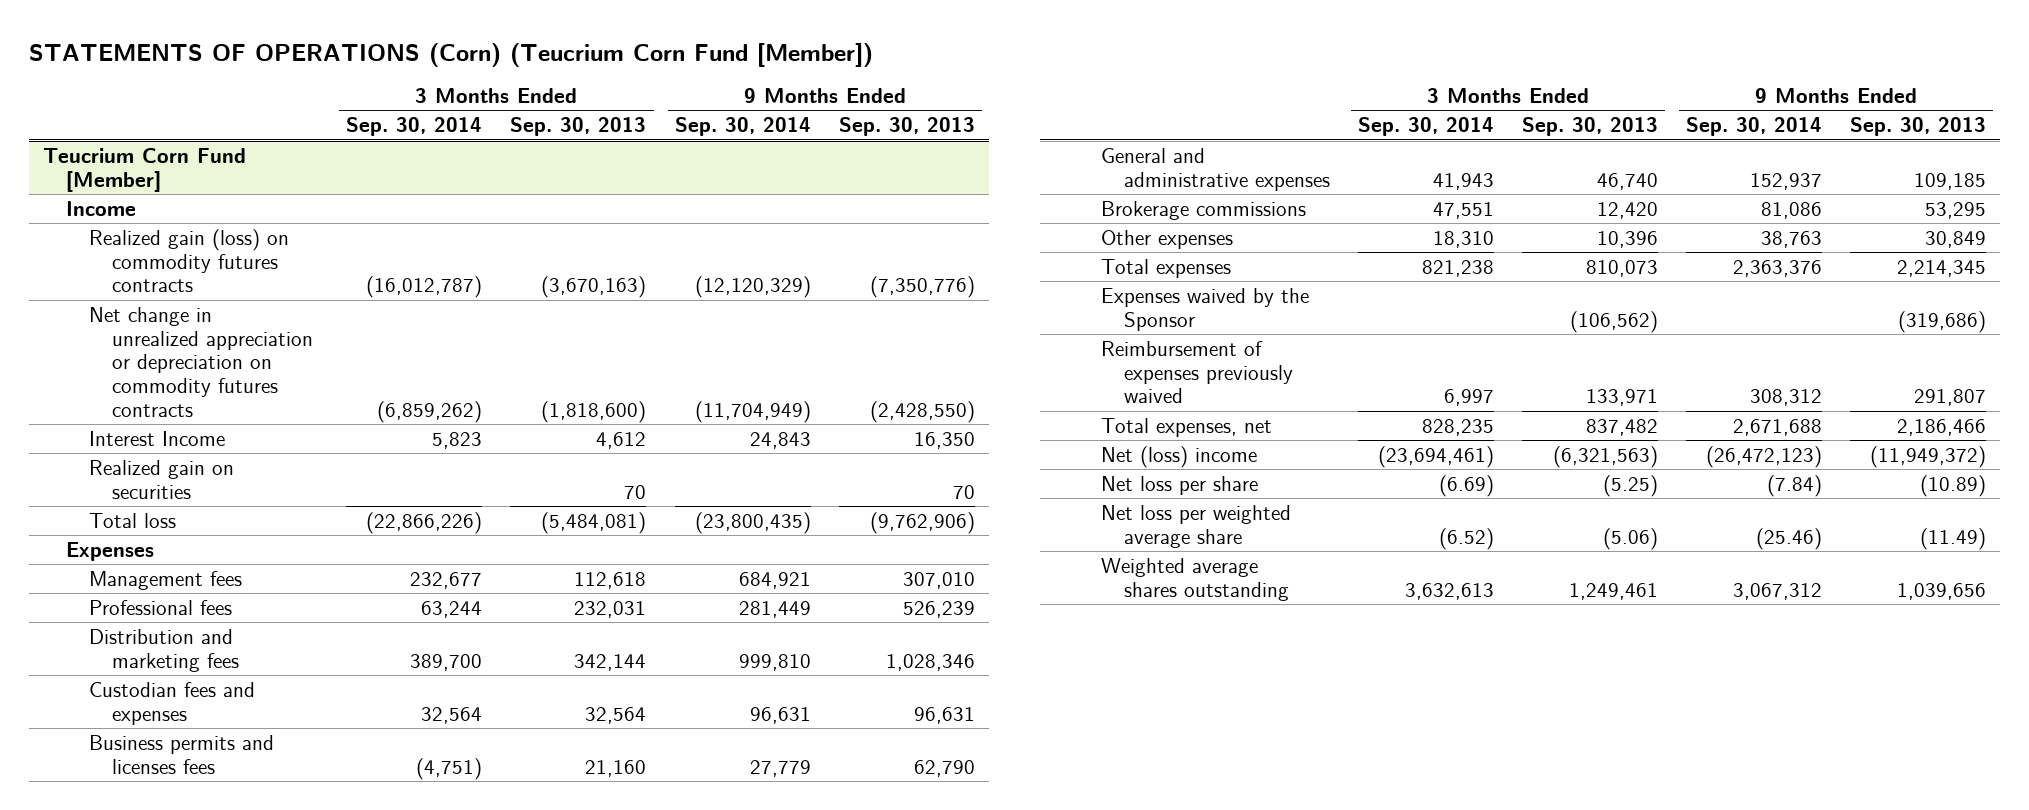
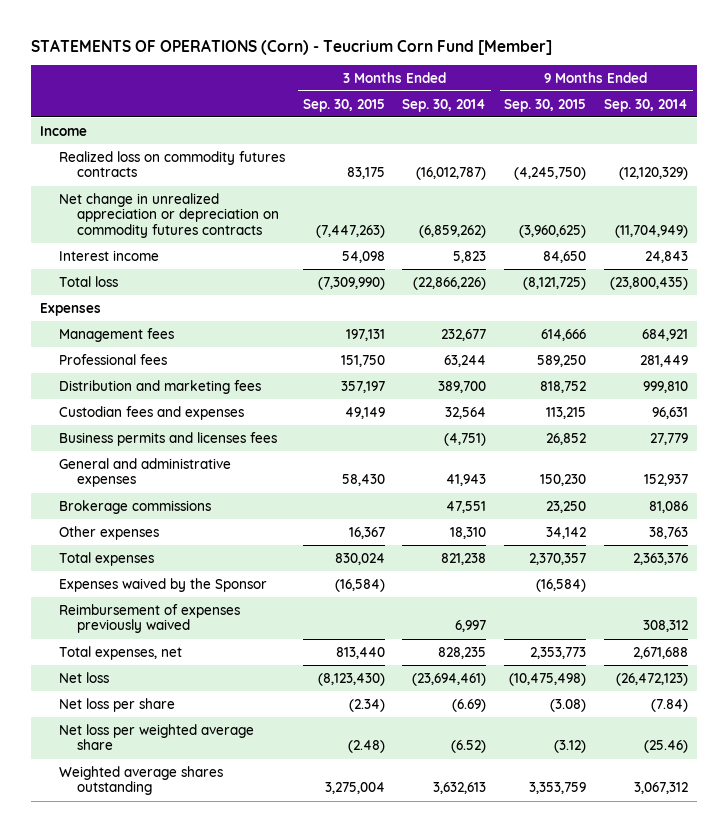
[28,42,873,67] STATEMENTS OF OPERATIONS (Corn) (Teucrium Corn Fund [Member]) -> [31,38,553,55] STATEMENTS OF OPERATIONS (Corn) - Teucrium Corn Fund [Member]
[510,117,647,137] Sep. 30, 2013 -> none
[838,117,975,137] Sep. 30, 2013 -> none
none -> [302,98,385,112] Sep. 30, 2015
none -> [504,98,587,112] Sep. 30, 2015
[43,147,247,192] Teucrium Corn Fund [Member] -> none
[89,228,290,293] Realized gain (loss) on commodity futures contracts -> [58,150,285,178] Realized loss on commodity futures contracts
[89,459,235,499] Realized gain on securities -> none
[89,430,226,446] Interest Income -> [58,249,159,261] Interest income
[1100,445,1257,468] Net (loss) income -> [58,671,109,683] Net loss

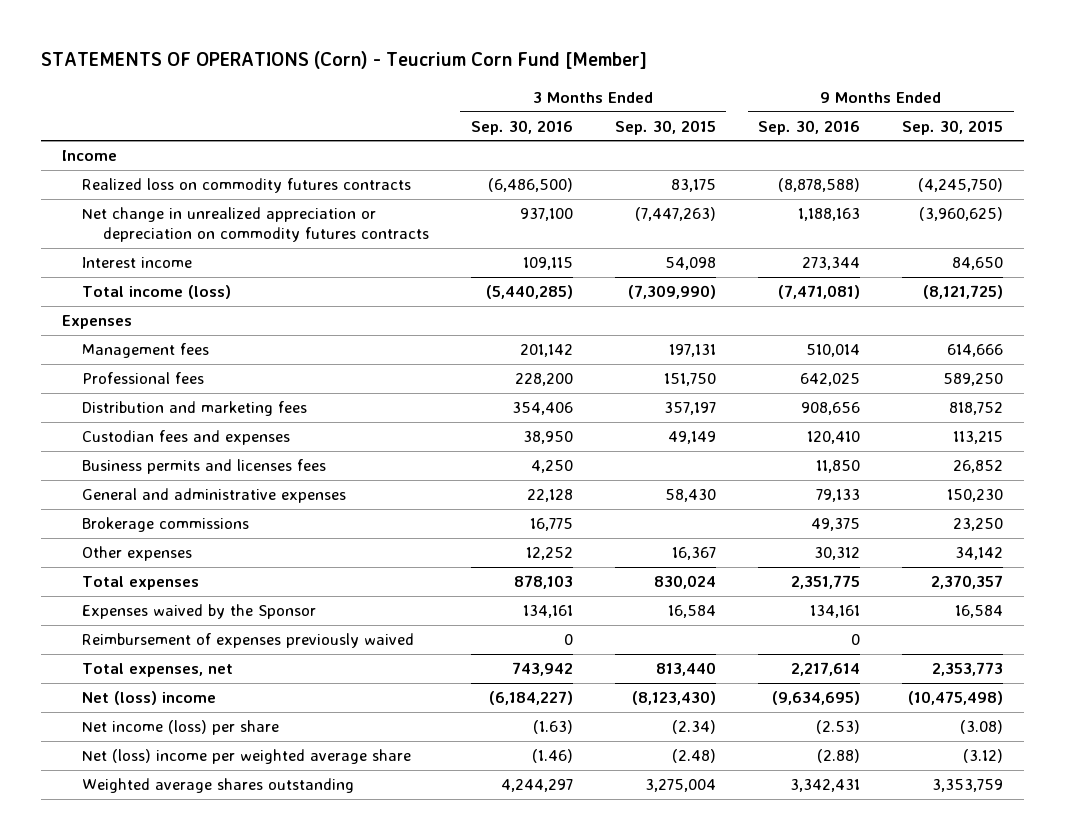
[402,98,487,112] Sep. 30, 2014 -> none
[604,98,689,112] Sep. 30, 2014 -> none
none -> [470,119,573,135] Sep. 30, 2016
none -> [758,119,861,135] Sep. 30, 2016
[58,275,118,287] Total loss -> [82,285,232,300] Total income (loss)
[334,578,385,592] (16,584) -> [667,605,716,619] 16,584
[536,578,587,592] (16,584) -> [955,605,1004,619] 16,584
[58,671,109,683] Net loss -> [82,691,217,706] Net (loss) income
[58,697,175,712] Net loss per share -> [82,720,280,736] Net income (loss) per share
[58,723,254,751] Net loss per weighted average share -> [82,749,412,765] Net (loss) income per weighted average share

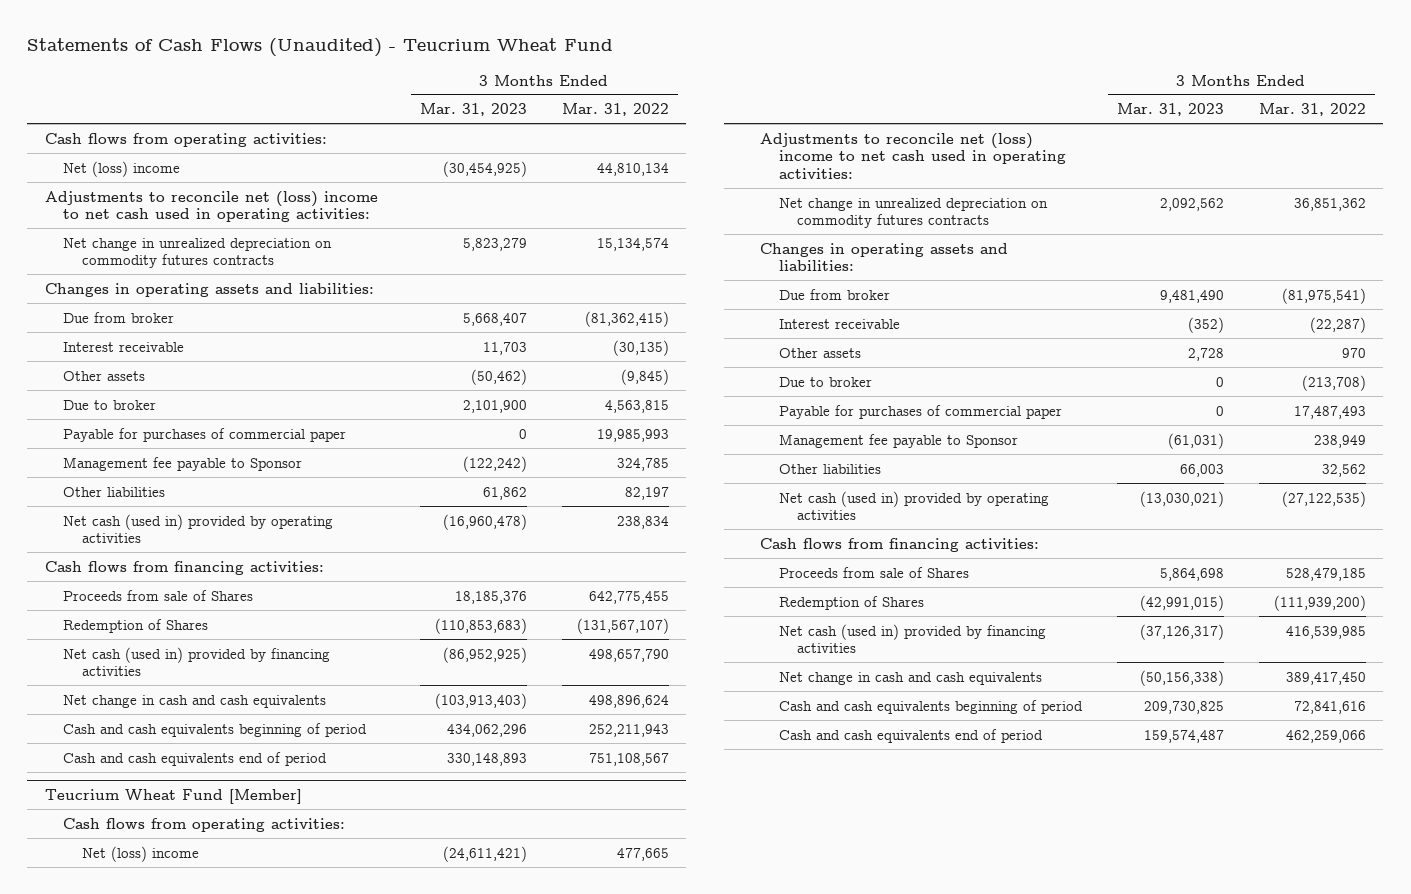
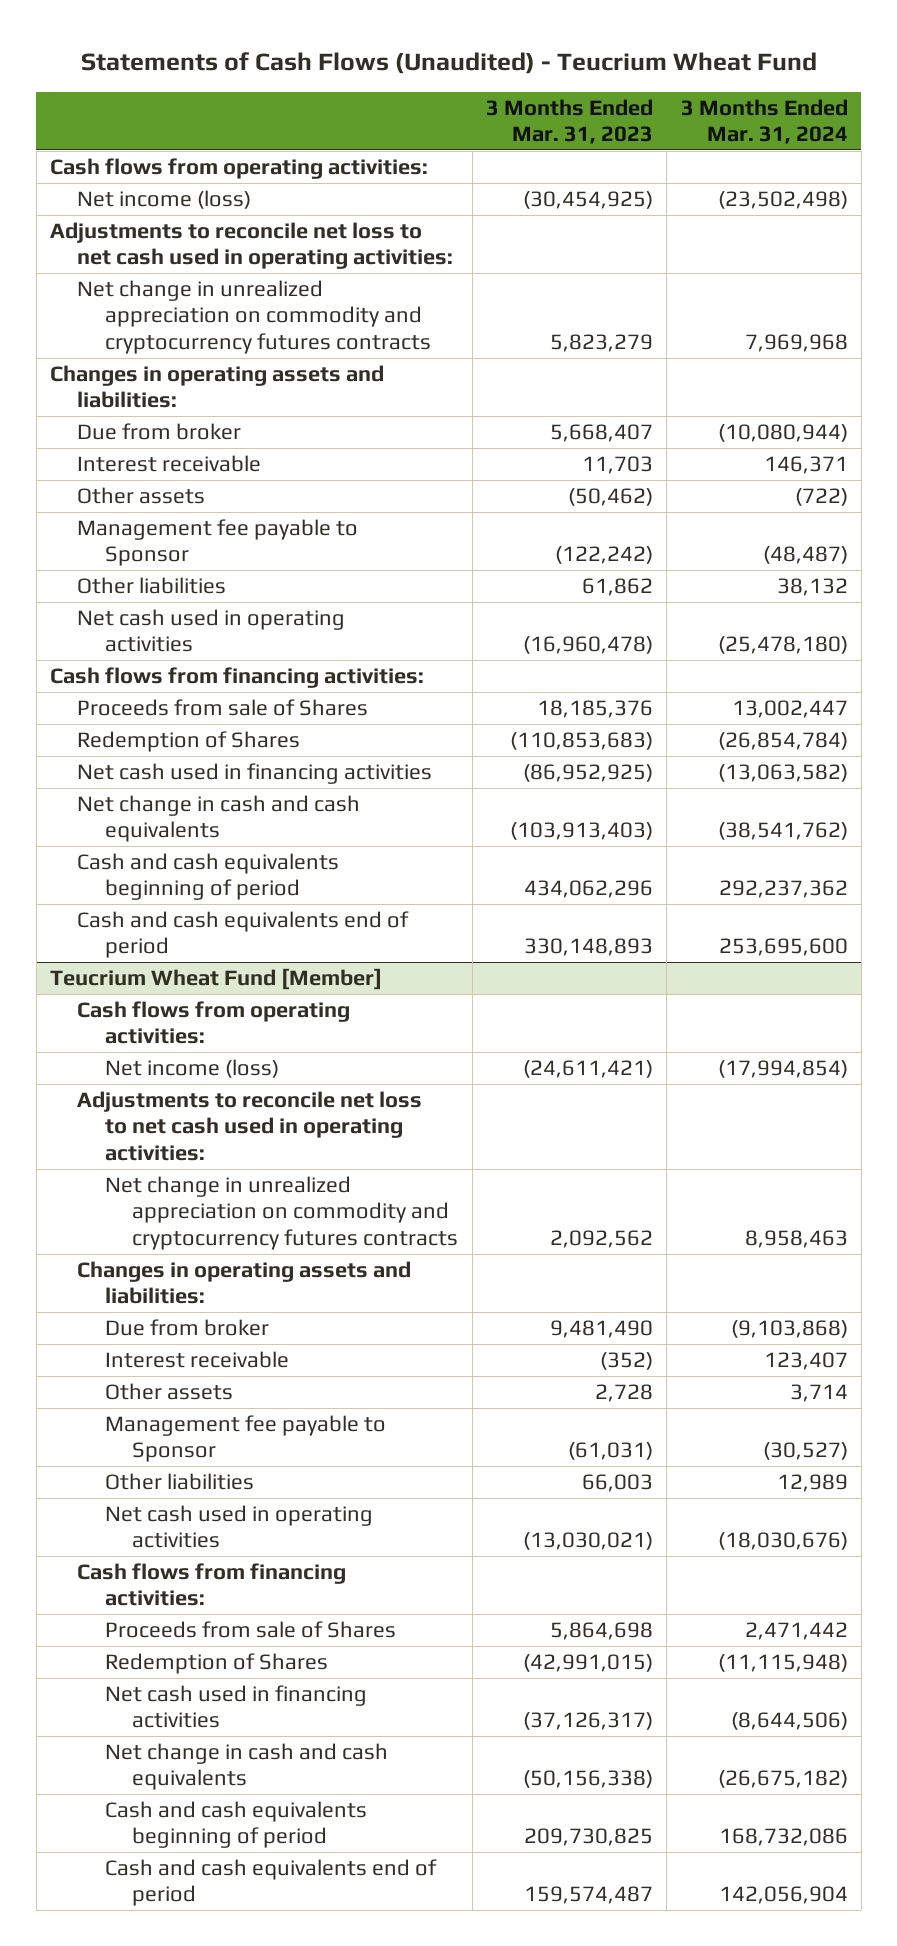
[561,103,669,117] Mar. 31, 2022 -> none
none -> [680,98,848,145] 3 Months Ended Mar. 31, 2024
[63,160,181,177] Net (loss) income -> [77,190,252,210] Net income (loss)
[45,190,379,223] Adjustments to reconcile net (loss) income to net cash used in operating activities: -> [49,222,454,270] Adjustments to reconcile net loss to net cash used in operating activities:
[63,237,333,269] Net change in unrealized depreciation on commodity futures contracts -> [77,280,431,354] Net change in unrealized appreciation on commodity and cryptocurrency futures contracts
[63,399,157,410] Due to broker -> none
[63,427,347,442] Payable for purchases of commercial paper -> none
[63,513,334,544] Net cash (used in) provided by operating activities -> [77,609,346,653] Net cash used in operating activities
[63,646,331,677] Net cash (used in) provided by financing activities -> [77,763,433,785] Net cash used in financing activities
[81,845,199,862] Net (loss) income -> [104,1059,279,1079] Net income (loss)
[760,132,1066,179] Adjustments to reconcile net (loss) income to net cash used in operating activities: -> [77,1091,423,1161] Adjustments to reconcile net loss to net cash used in operating activities:
[778,197,1048,229] Net change in unrealized depreciation on commodity futures contracts -> [104,1176,459,1250] Net change in unrealized appreciation on commodity and cryptocurrency futures contracts
[778,376,872,387] Due to broker -> none
[778,404,1062,419] Payable for purchases of commercial paper -> none
[778,490,1049,521] Net cash (used in) provided by operating activities -> [104,1505,373,1549] Net cash used in operating activities
[778,623,1046,654] Net cash (used in) provided by financing activities -> [104,1685,367,1729] Net cash used in financing activities

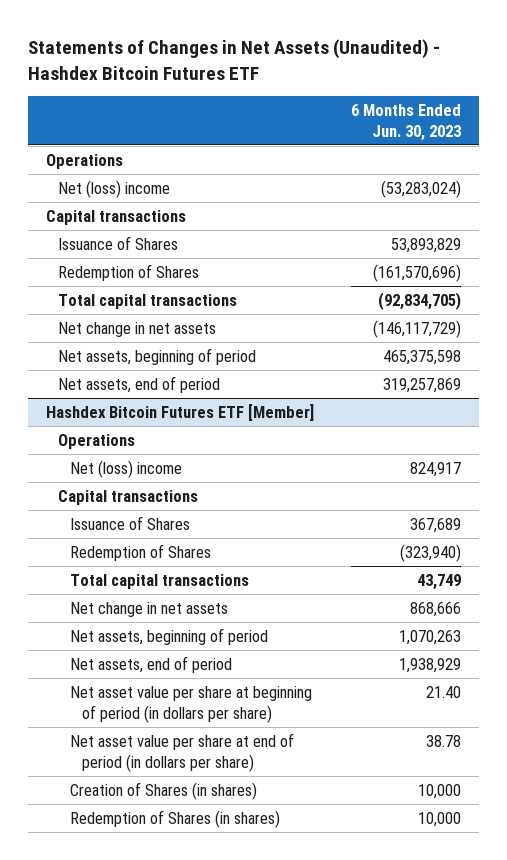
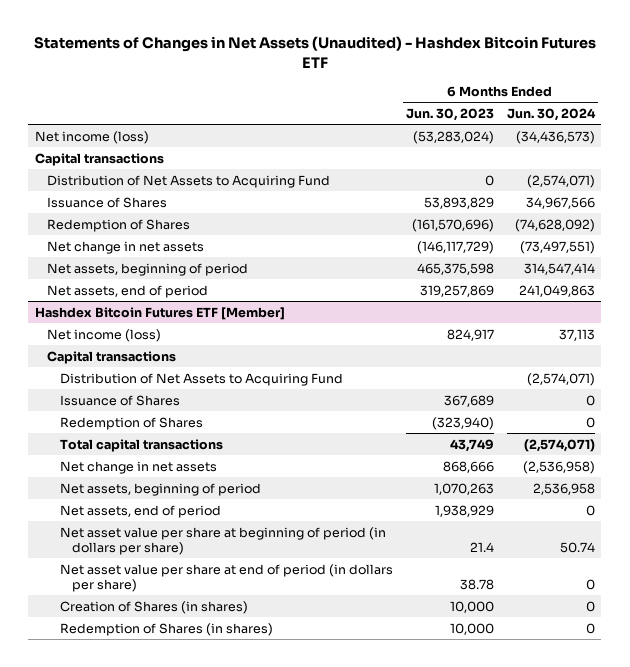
none -> [506,107,596,121] Jun. 30, 2024
[46,153,124,169] Operations -> none
[58,179,171,198] Net (loss) income -> [34,130,149,144] Net income (loss)
none -> [47,174,331,188] Distribution of Net Assets to Acquiring Fund
[58,293,238,309] Total capital transactions -> none
[58,433,136,449] Operations -> none
[70,459,183,478] Net (loss) income -> [47,328,162,342] Net income (loss)
none -> [59,372,343,386] Distribution of Net Assets to Acquiring Fund
[425,685,461,698] 21.40 -> [469,541,494,552] 21.4

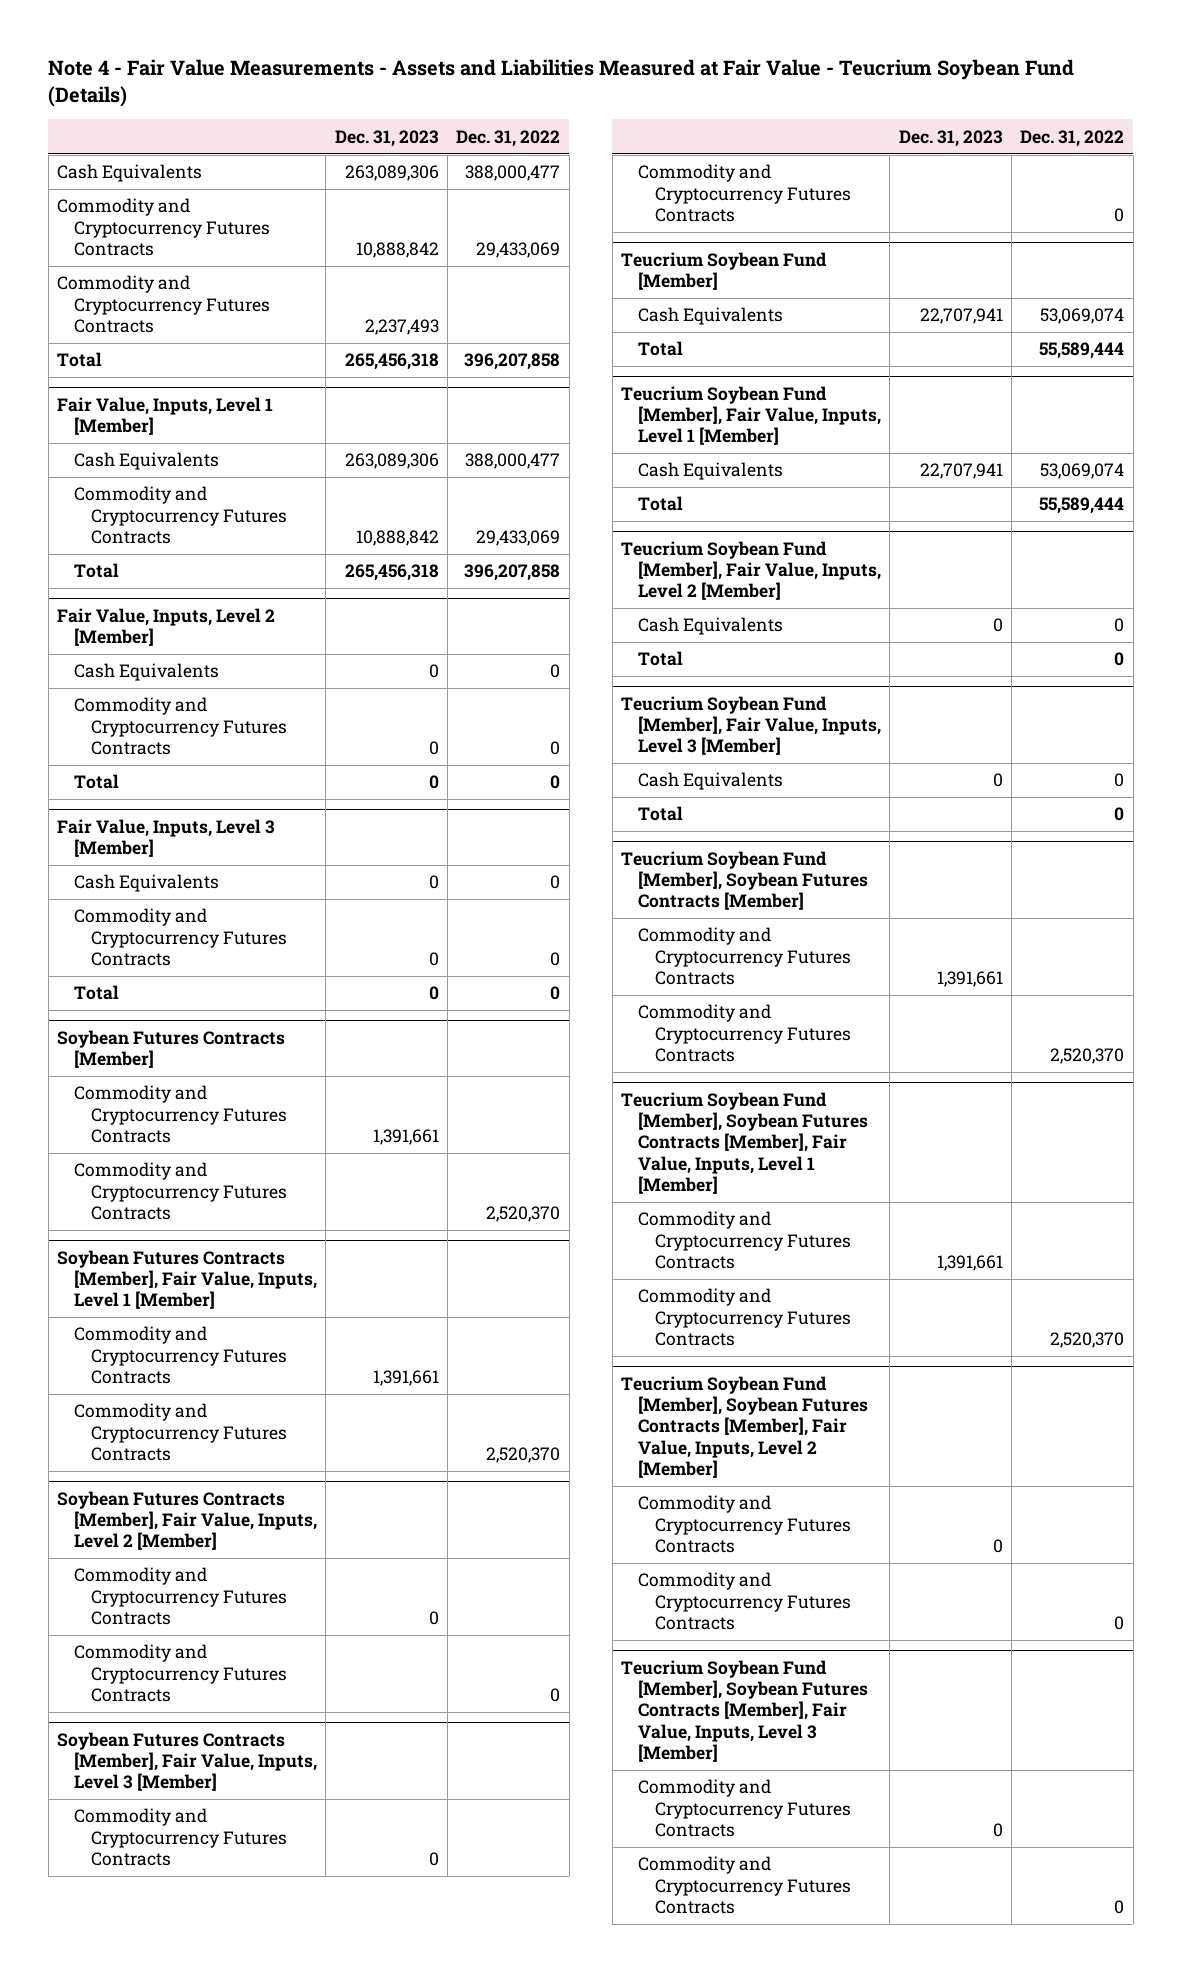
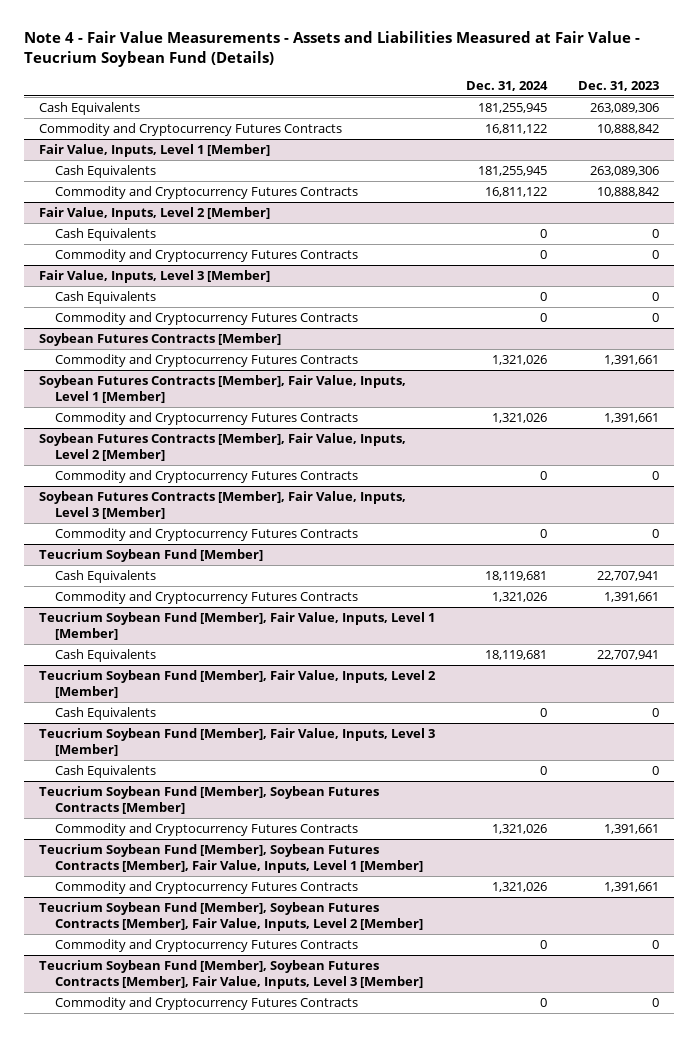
[456,129,561,147] Dec. 31, 2022 -> none
none -> [466,80,549,91] Dec. 31, 2024
[57,275,270,333] Commodity and Cryptocurrency Futures Contracts -> none
[57,352,103,368] Total -> none
[73,563,119,579] Total -> none
[73,774,119,790] Total -> none
[73,985,119,1001] Total -> none
[73,1162,287,1220] Commodity and Cryptocurrency Futures Contracts -> none
[73,1403,287,1461] Commodity and Cryptocurrency Futures Contracts -> none
[73,1644,287,1702] Commodity and Cryptocurrency Futures Contracts -> none
[637,164,851,222] Commodity and Cryptocurrency Futures Contracts -> none
[637,341,683,357] Total -> none
none -> [55,590,359,604] Commodity and Cryptocurrency Futures Contracts
[637,496,683,512] Total -> none
[637,651,683,667] Total -> none
[637,806,683,822] Total -> none
[637,1004,851,1062] Commodity and Cryptocurrency Futures Contracts -> none
[637,1288,851,1346] Commodity and Cryptocurrency Futures Contracts -> none
[637,1572,851,1630] Commodity and Cryptocurrency Futures Contracts -> none
[637,1856,851,1914] Commodity and Cryptocurrency Futures Contracts -> none

